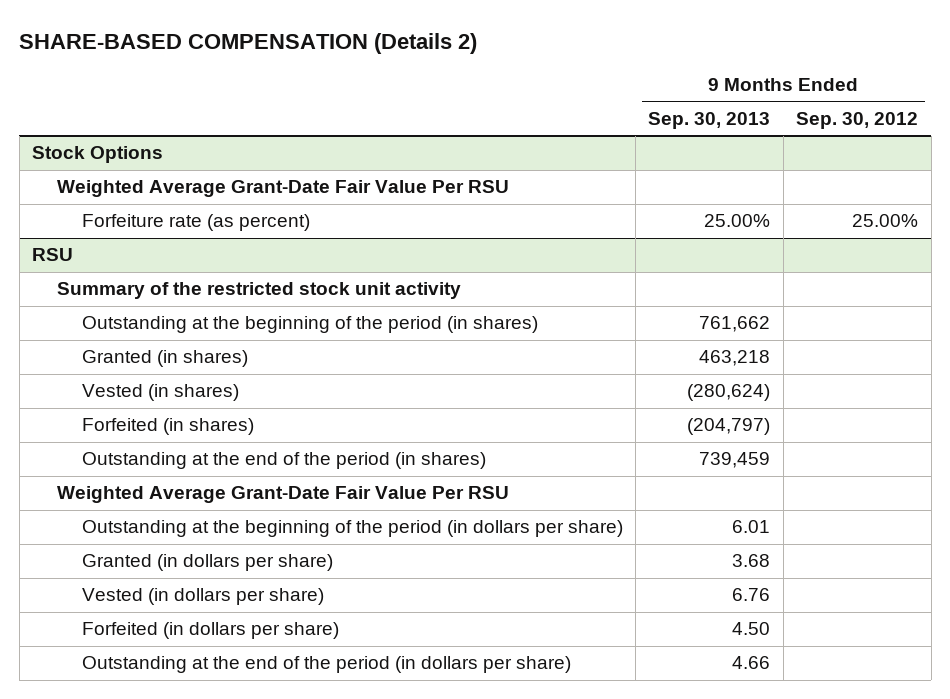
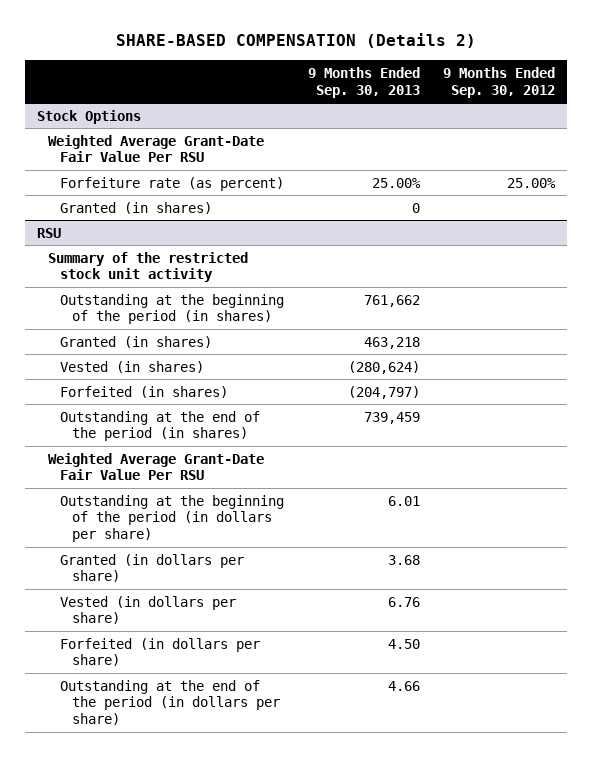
none -> [60,201,213,214] Granted (in shares)

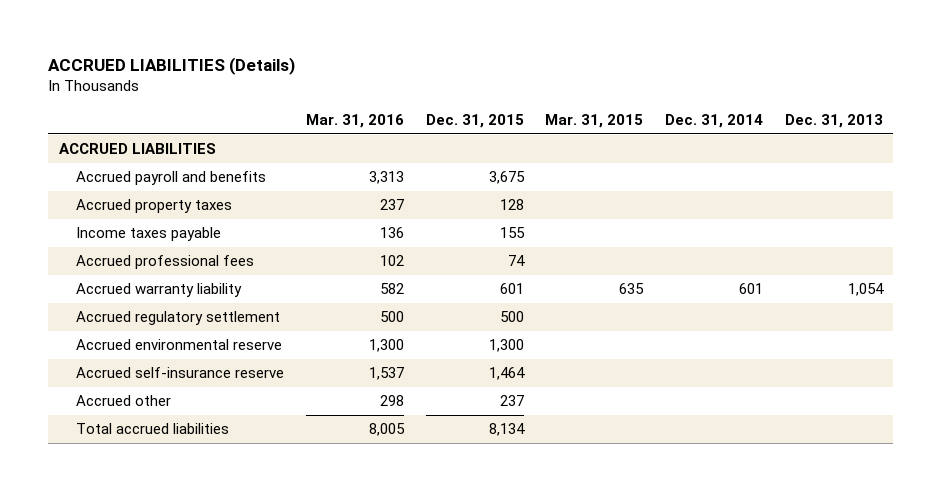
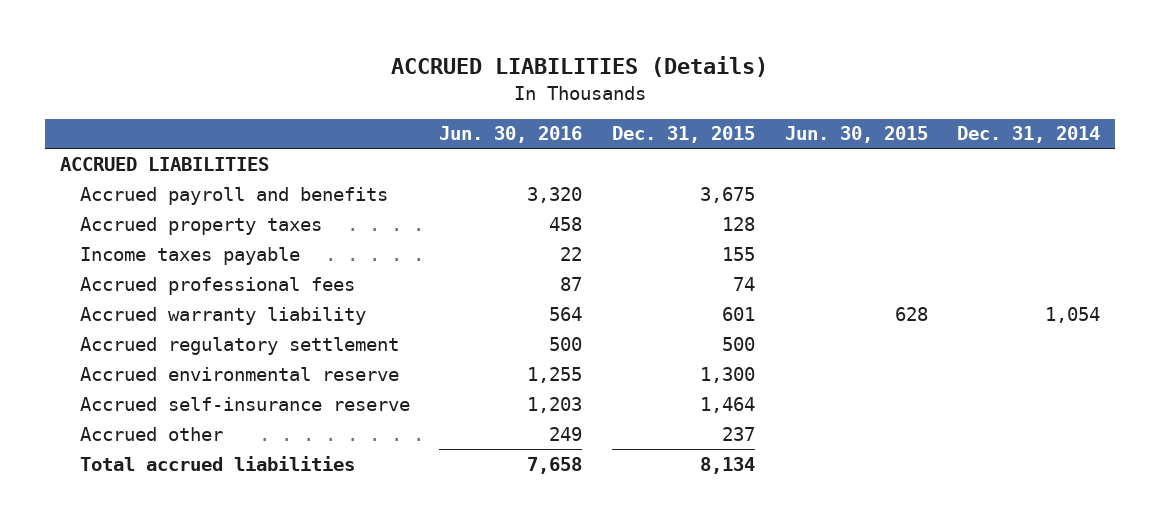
[306,114,405,129] Mar. 31, 2016 -> none
[545,114,644,129] Mar. 31, 2015 -> none
[784,114,883,129] Dec. 31, 2013 -> none
none -> [439,126,583,144] Jun. 30, 2016
none -> [784,126,928,144] Jun. 30, 2015
[738,283,763,295] 601 -> [1045,306,1101,323] 1,054

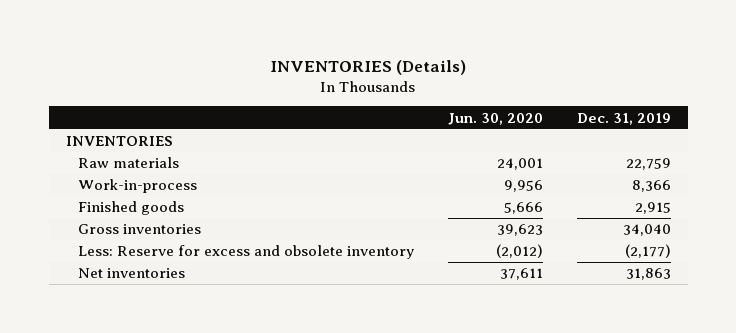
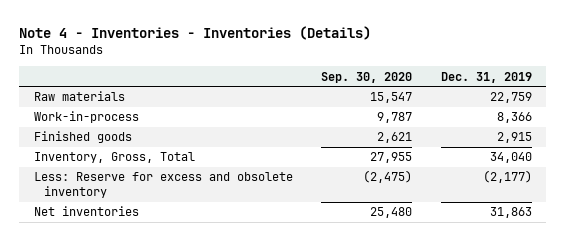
[270,59,467,75] INVENTORIES (Details) -> [19,26,372,41] Note 4 - Inventories - Inventories (Details)
[448,112,544,125] Jun. 30, 2020 -> none
none -> [321,71,413,83] Sep. 30, 2020
[65,136,173,147] INVENTORIES -> none
[78,224,202,235] Gross inventories -> [33,152,195,164] Inventory, Gross, Total

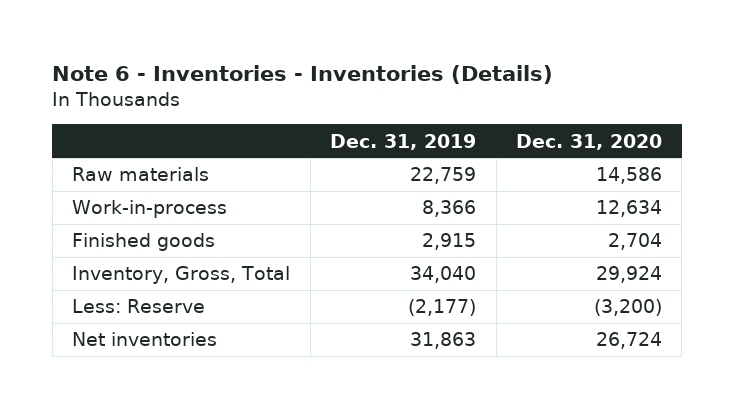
[19,26,372,41] Note 4 - Inventories - Inventories (Details) -> [52,65,554,85] Note 6 - Inventories - Inventories (Details)
[321,71,413,83] Sep. 30, 2020 -> none
none -> [516,133,663,150] Dec. 31, 2020
[33,172,293,199] Less: Reserve for excess and obsolete inventory -> [72,299,206,314] Less: Reserve

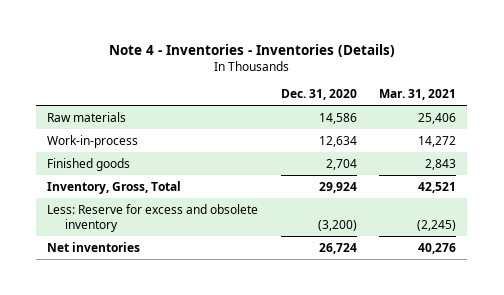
[52,65,554,85] Note 6 - Inventories - Inventories (Details) -> [108,43,395,57] Note 4 - Inventories - Inventories (Details)
[330,133,477,150] Dec. 31, 2019 -> none
none -> [379,89,457,101] Mar. 31, 2021
[72,299,206,314] Less: Reserve -> [47,203,259,232] Less: Reserve for excess and obsolete inventory

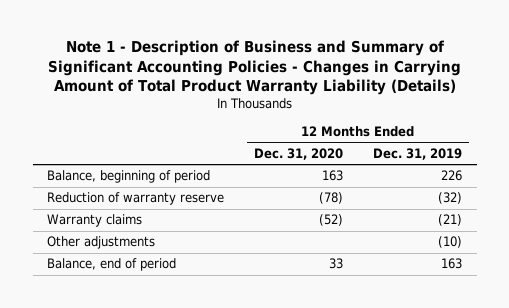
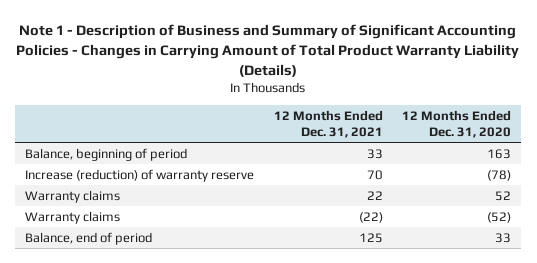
[372,147,462,160] Dec. 31, 2019 -> none
none -> [273,109,383,138] 12 Months Ended Dec. 31, 2021
[47,192,225,206] Reduction of warranty reserve -> [25,168,255,182] Increase (reduction) of warranty reserve
none -> [25,189,121,203] Warranty claims
[47,236,156,250] Other adjustments -> none

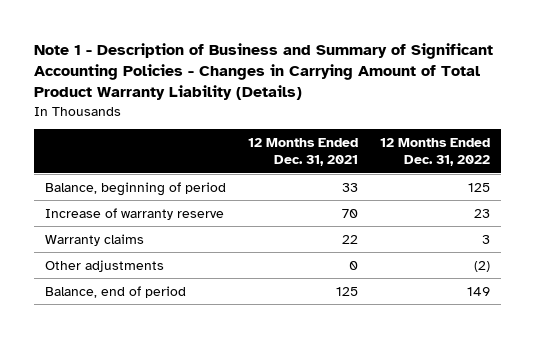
[402,109,512,138] 12 Months Ended Dec. 31, 2020 -> none
none -> [380,137,491,167] 12 Months Ended Dec. 31, 2022
[25,168,255,182] Increase (reduction) of warranty reserve -> [44,207,224,220] Increase of warranty reserve
[25,210,121,224] Warranty claims -> none
none -> [44,259,164,272] Other adjustments

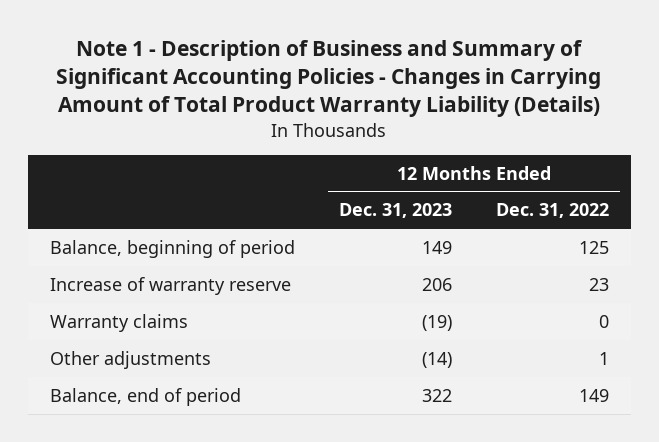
[248,137,359,167] 12 Months Ended Dec. 31, 2021 -> none
none -> [338,203,452,219] Dec. 31, 2023
[482,234,491,244] 3 -> [599,314,610,328] 0
[474,260,491,272] (2) -> [599,351,610,365] 1

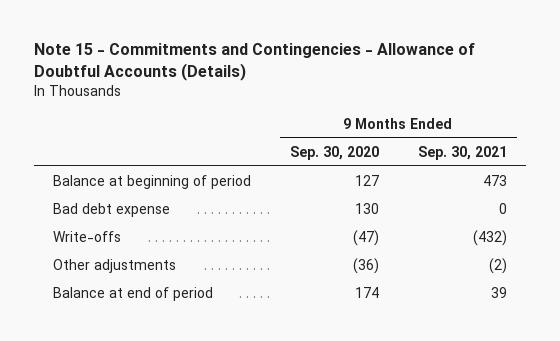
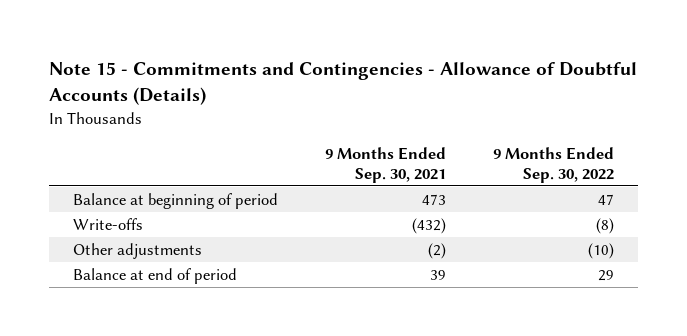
[289,145,379,160] Sep. 30, 2020 -> none
none -> [493,146,615,183] 9 Months Ended Sep. 30, 2022
[53,203,171,218] Bad debt expense -> none

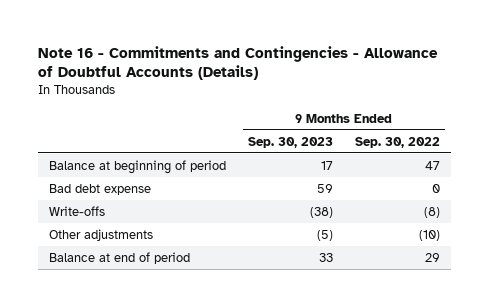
[49,62,638,106] Note 15 - Commitments and Contingencies - Allowance of Doubtful Accounts (Details) -> [38,45,439,81] Note 16 - Commitments and Contingencies - Allowance of Doubtful Accounts (Details)
[325,146,447,183] 9 Months Ended Sep. 30, 2021 -> none
none -> [248,136,334,148] Sep. 30, 2023
none -> [49,183,152,195] Bad debt expense

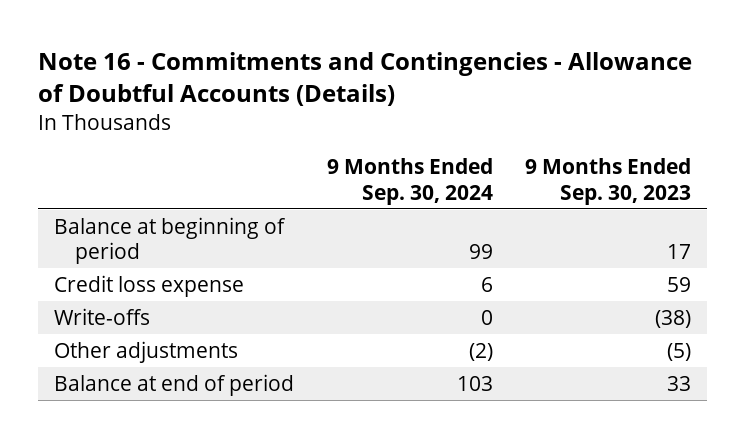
[354,136,440,148] Sep. 30, 2022 -> none
none -> [326,158,493,205] 9 Months Ended Sep. 30, 2024
[49,183,152,195] Bad debt expense -> [54,274,245,297] Credit loss expense

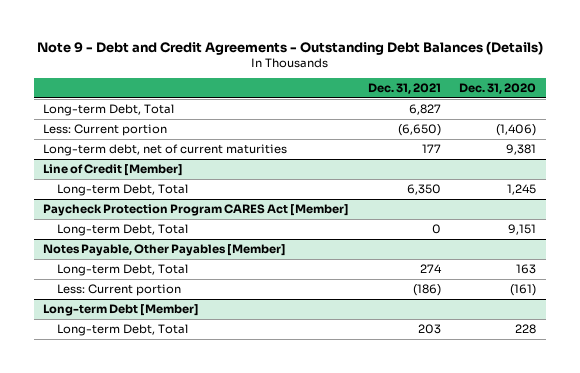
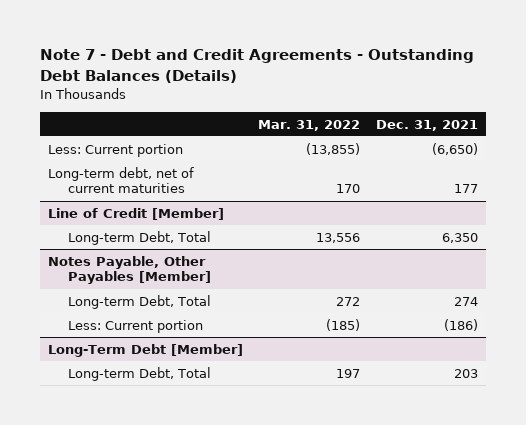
[36,40,543,55] Note 9 - Debt and Credit Agreements - Outstanding Debt Balances (Details) -> [39,49,474,83] Note 7 - Debt and Credit Agreements - Outstanding Debt Balances (Details)
[459,82,537,94] Dec. 31, 2020 -> none
none -> [258,119,361,131] Mar. 31, 2022
[43,103,175,116] Long-term Debt, Total -> none
[43,203,350,216] Paycheck Protection Program CARES Act [Member] -> none
[56,223,188,236] Long-term Debt, Total -> none
[43,303,200,316] Long-term Debt [Member] -> [47,343,243,357] Long-Term Debt [Member]

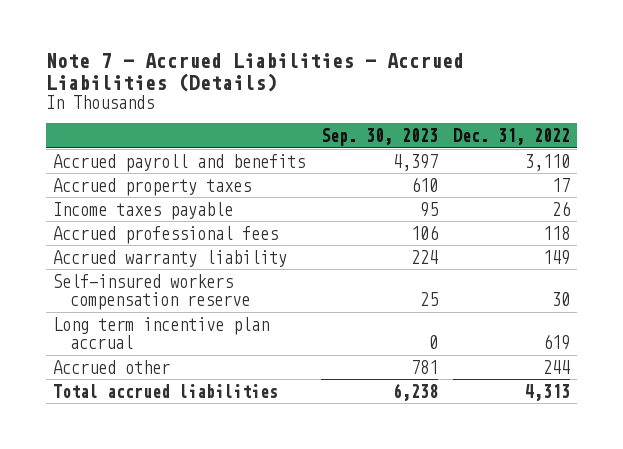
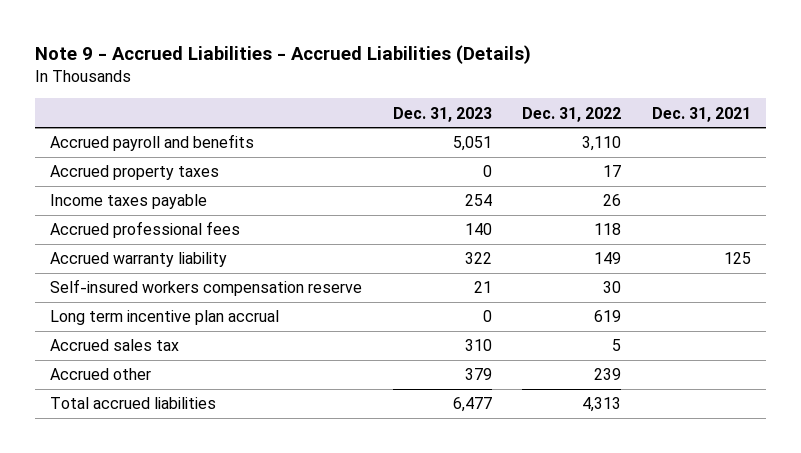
[45,52,464,92] Note 7 - Accrued Liabilities - Accrued Liabilities (Details) -> [34,45,531,65] Note 9 - Accrued Liabilities - Accrued Liabilities (Details)
[320,128,438,147] Sep. 30, 2023 -> none
none -> [392,106,492,122] Dec. 31, 2023
none -> [651,106,751,122] Dec. 31, 2021
none -> [50,339,180,352] Accrued sales tax
[542,359,570,374] 244 -> [594,368,622,381] 239

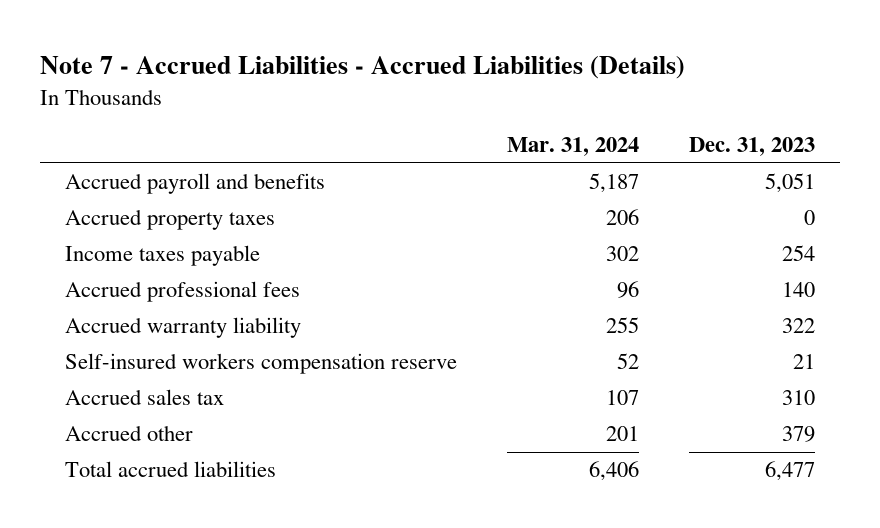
[34,45,531,65] Note 9 - Accrued Liabilities - Accrued Liabilities (Details) -> [39,56,685,80] Note 7 - Accrued Liabilities - Accrued Liabilities (Details)
[522,106,622,122] Dec. 31, 2022 -> none
[651,106,751,122] Dec. 31, 2021 -> none
none -> [506,137,639,157] Mar. 31, 2024
[50,310,280,326] Long term incentive plan accrual -> none

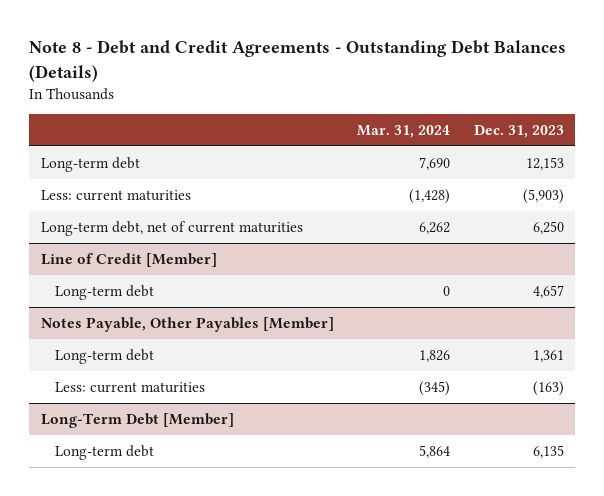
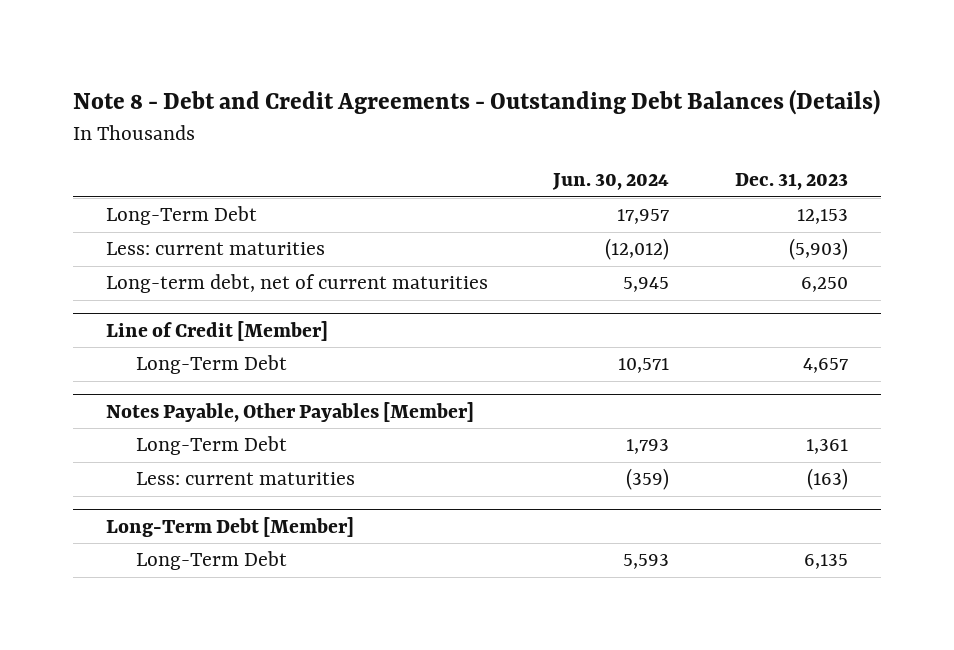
[357,125,451,139] Mar. 31, 2024 -> none
none -> [552,173,670,191] Jun. 30, 2024
[40,156,140,172] Long-term debt -> [105,206,257,226] Long-Term Debt
[55,284,155,300] Long-term debt -> [135,355,287,375] Long-Term Debt
[55,348,155,364] Long-term debt -> [135,436,287,456] Long-Term Debt
[55,444,155,460] Long-term debt -> [135,551,287,571] Long-Term Debt

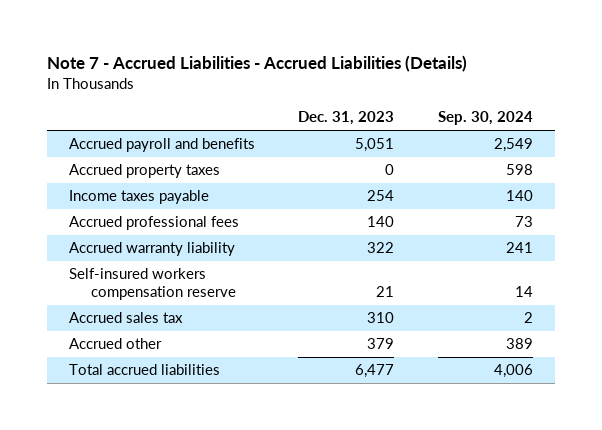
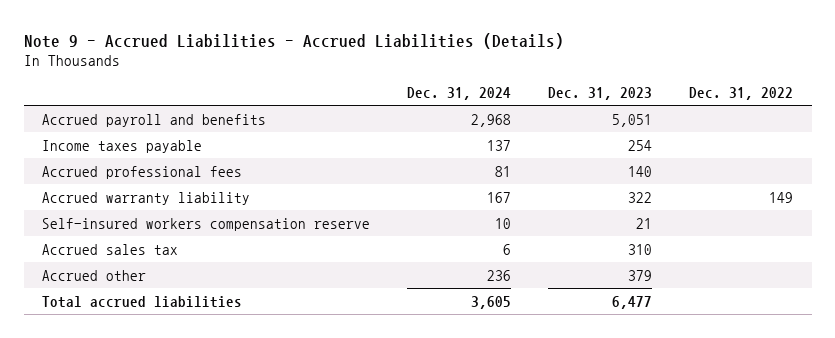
[46,55,467,73] Note 7 - Accrued Liabilities - Accrued Liabilities (Details) -> [23,32,564,49] Note 9 - Accrued Liabilities - Accrued Liabilities (Details)
[438,111,534,126] Sep. 30, 2024 -> none
none -> [407,86,512,100] Dec. 31, 2024
none -> [689,86,794,100] Dec. 31, 2022
[68,164,220,179] Accrued property taxes -> none

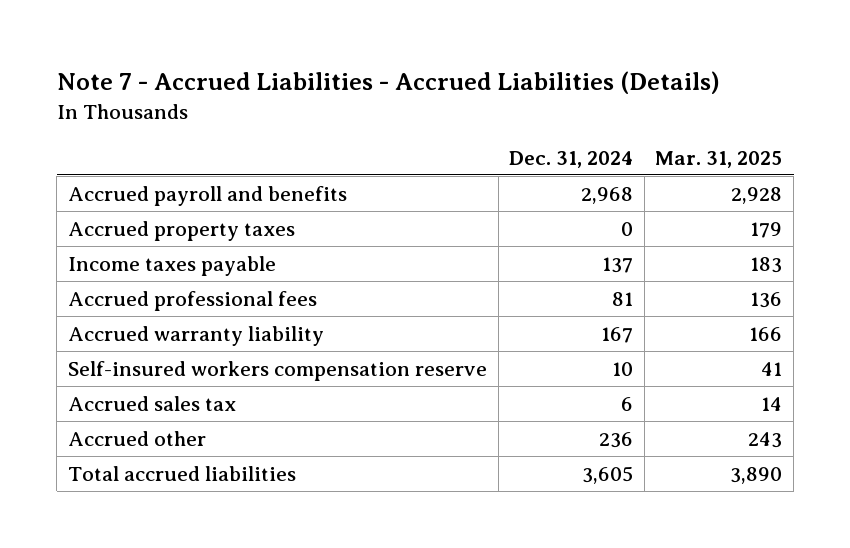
[23,32,564,49] Note 9 - Accrued Liabilities - Accrued Liabilities (Details) -> [56,70,720,94] Note 7 - Accrued Liabilities - Accrued Liabilities (Details)
[548,86,653,100] Dec. 31, 2023 -> none
[689,86,794,100] Dec. 31, 2022 -> none
none -> [655,150,783,168] Mar. 31, 2025
none -> [68,220,296,241] Accrued property taxes

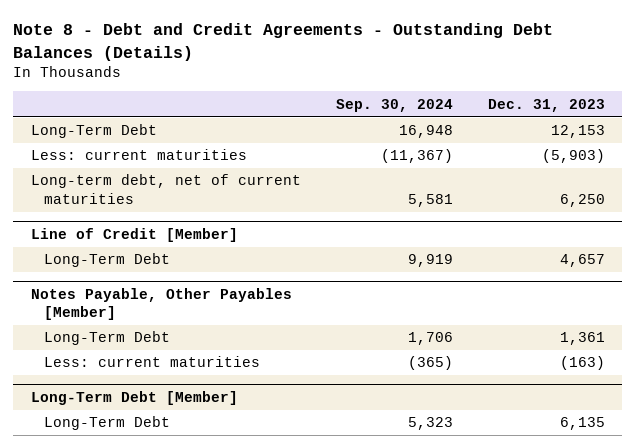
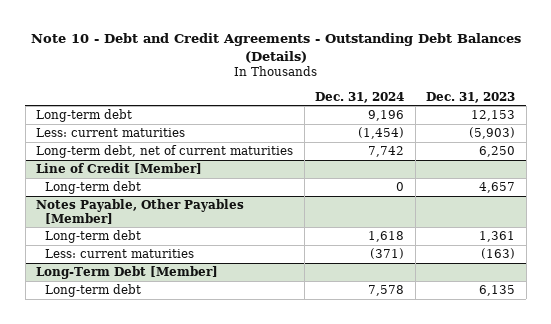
[13,23,554,61] Note 8 - Debt and Credit Agreements - Outstanding Debt Balances (Details) -> [30,33,521,63] Note 10 - Debt and Credit Agreements - Outstanding Debt Balances (Details)
[335,98,453,112] Sep. 30, 2024 -> none
none -> [315,91,405,103] Dec. 31, 2024
[30,124,157,139] Long-Term Debt -> [36,108,133,122] Long-term debt
[44,253,171,268] Long-Term Debt -> [44,180,141,194] Long-term debt
[44,331,171,346] Long-Term Debt -> [44,229,141,243] Long-term debt
[44,416,171,431] Long-Term Debt -> [44,283,141,297] Long-term debt

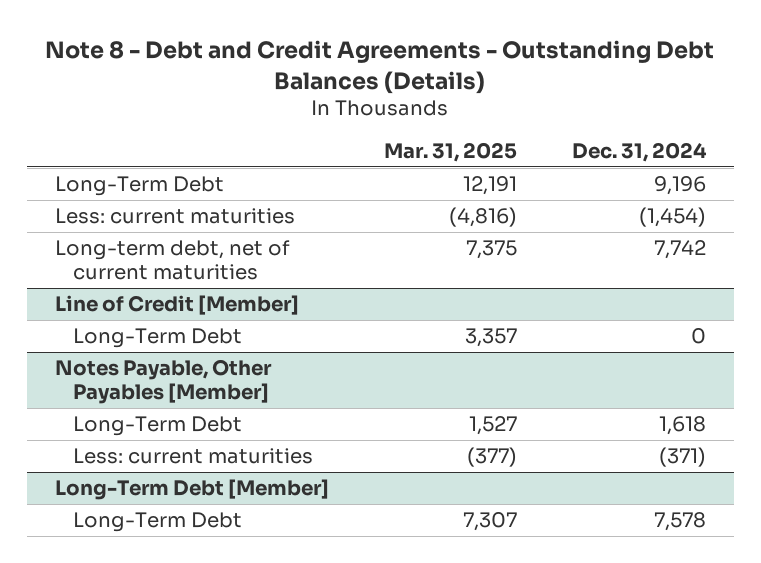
[30,33,521,63] Note 10 - Debt and Credit Agreements - Outstanding Debt Balances (Details) -> [45,39,715,94] Note 8 - Debt and Credit Agreements - Outstanding Debt Balances (Details)
[426,91,516,103] Dec. 31, 2023 -> none
none -> [383,142,517,163] Mar. 31, 2025
[36,108,133,122] Long-term debt -> [54,176,224,197] Long-Term Debt
[44,180,141,194] Long-term debt -> [73,328,243,349] Long-Term Debt
[44,229,141,243] Long-term debt -> [73,416,243,437] Long-Term Debt
[44,283,141,297] Long-term debt -> [73,512,243,533] Long-Term Debt

